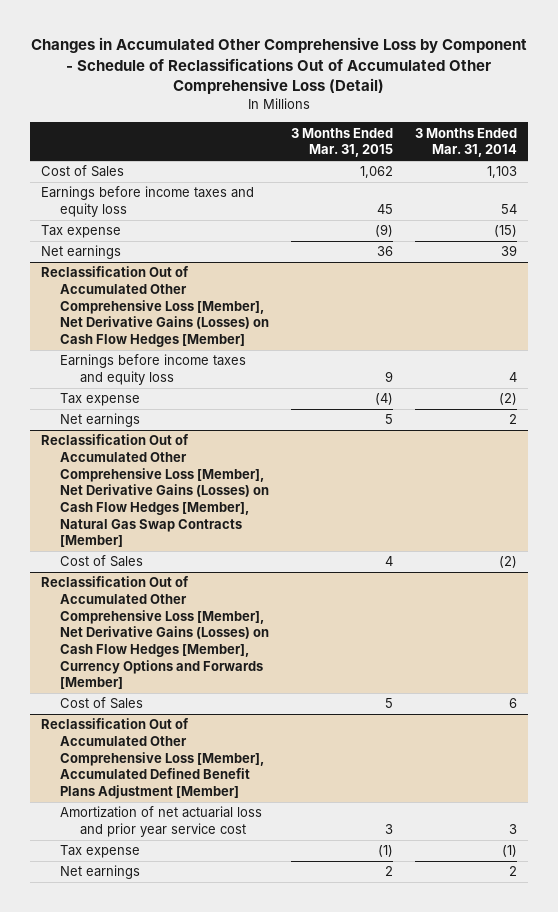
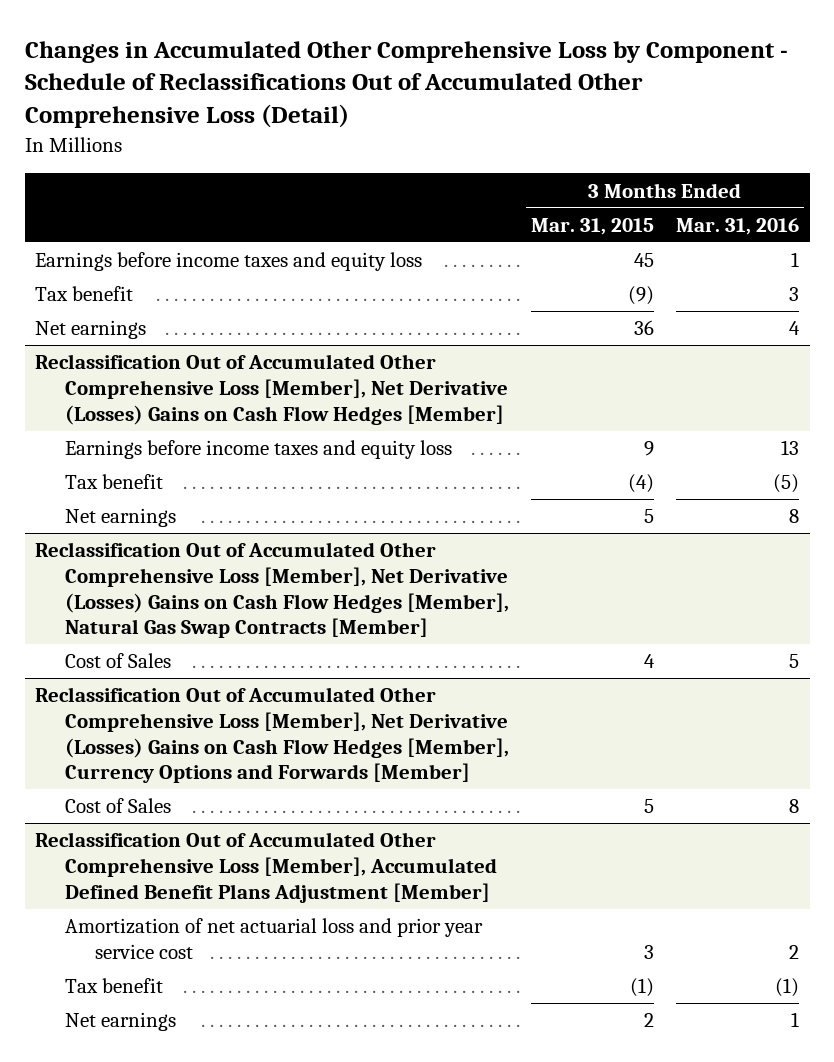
[415,127,518,158] 3 Months Ended Mar. 31, 2014 -> none
none -> [675,217,799,235] Mar. 31, 2016
[40,165,124,178] Cost of Sales -> none
[40,225,121,239] Tax expense -> [35,286,134,302] Tax benefit
[40,266,270,347] Reclassification Out of Accumulated Other Comprehensive Loss [Member], Net Derivative Gains (Losses) on Cash Flow Hedges [Member] -> [35,354,509,425] Reclassification Out of Accumulated Other Comprehensive Loss [Member], Net Derivative (Losses) Gains on Cash Flow Hedges [Member]
[60,393,141,407] Tax expense -> [65,474,164,490] Tax benefit
[40,434,270,548] Reclassification Out of Accumulated Other Comprehensive Loss [Member], Net Derivative Gains (Losses) on Cash Flow Hedges [Member], Natural Gas Swap Contracts [Member] -> [35,542,510,639] Reclassification Out of Accumulated Other Comprehensive Loss [Member], Net Derivative (Losses) Gains on Cash Flow Hedges [Member], Natural Gas Swap Contracts [Member]
[40,576,270,690] Reclassification Out of Accumulated Other Comprehensive Loss [Member], Net Derivative Gains (Losses) on Cash Flow Hedges [Member], Currency Options and Forwards [Member] -> [35,687,510,784] Reclassification Out of Accumulated Other Comprehensive Loss [Member], Net Derivative (Losses) Gains on Cash Flow Hedges [Member], Currency Options and Forwards [Member]
[60,845,141,859] Tax expense -> [65,978,164,994] Tax benefit

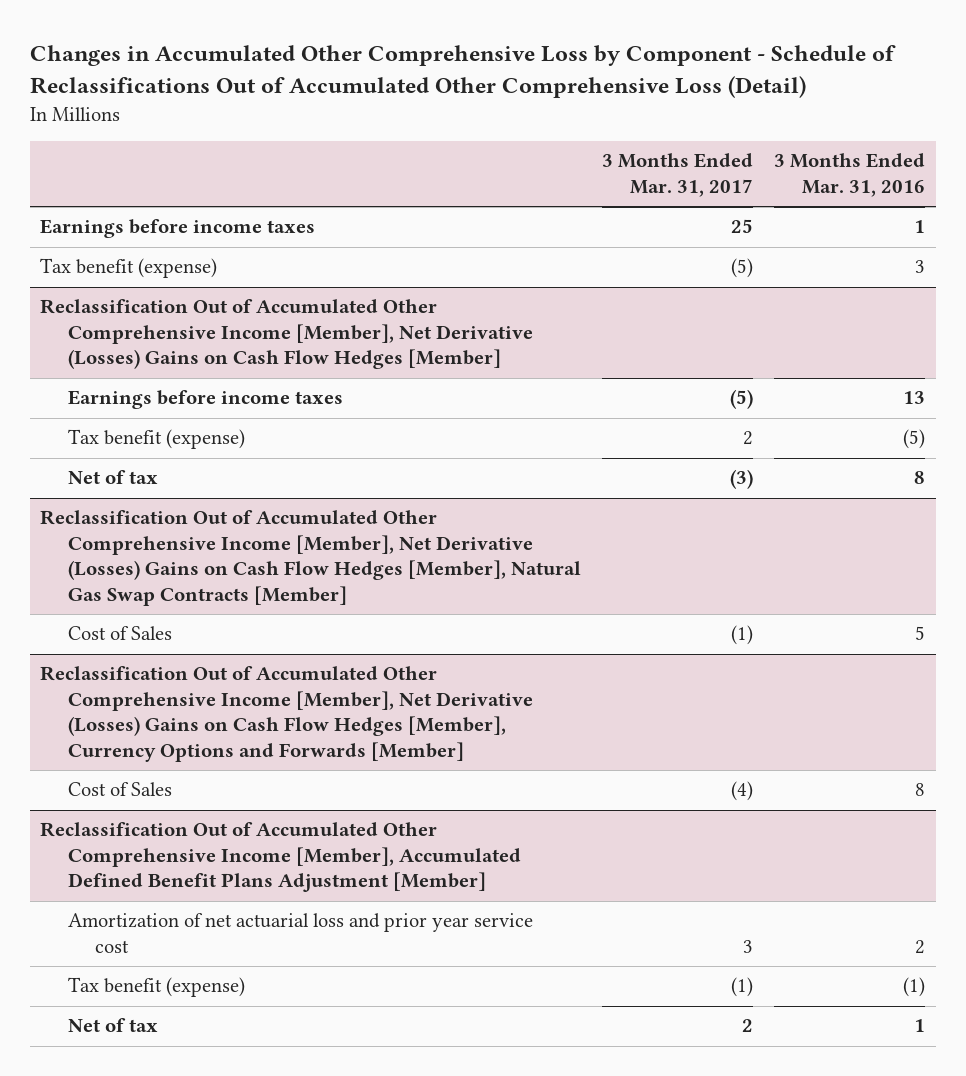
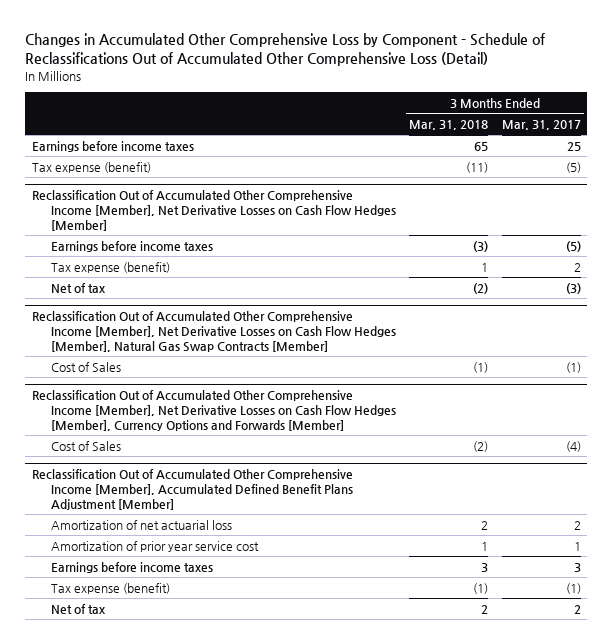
[774,153,926,197] 3 Months Ended Mar. 31, 2016 -> none
none -> [409,119,489,130] Mar. 31, 2018
[40,258,218,279] Tax benefit (expense) -> [31,161,151,173] Tax expense (benefit)
[40,299,533,370] Reclassification Out of Accumulated Other Comprehensive Income [Member], Net Derivative (Losses) Gains on Cash Flow Hedges [Member] -> [31,190,397,231] Reclassification Out of Accumulated Other Comprehensive Income [Member], Net Derivative Losses on Cash Flow Hedges [Member]
[67,429,245,450] Tax benefit (expense) -> [51,261,171,273] Tax expense (benefit)
[40,510,581,606] Reclassification Out of Accumulated Other Comprehensive Income [Member], Net Derivative (Losses) Gains on Cash Flow Hedges [Member], Natural Gas Swap Contracts [Member] -> [31,311,397,352] Reclassification Out of Accumulated Other Comprehensive Income [Member], Net Derivative Losses on Cash Flow Hedges [Member], Natural Gas Swap Contracts [Member]
[40,666,533,762] Reclassification Out of Accumulated Other Comprehensive Income [Member], Net Derivative (Losses) Gains on Cash Flow Hedges [Member], Currency Options and Forwards [Member] -> [31,390,397,431] Reclassification Out of Accumulated Other Comprehensive Income [Member], Net Derivative Losses on Cash Flow Hedges [Member], Currency Options and Forwards [Member]
none -> [51,519,233,530] Amortization of net actuarial loss
[67,913,533,953] Amortization of net actuarial loss and prior year service cost -> [51,540,260,552] Amortization of prior year service cost
[743,939,754,953] 3 -> [573,541,581,551] 1
none -> [51,561,214,573] Earnings before income taxes
[67,977,245,998] Tax benefit (expense) -> [51,582,171,594] Tax expense (benefit)

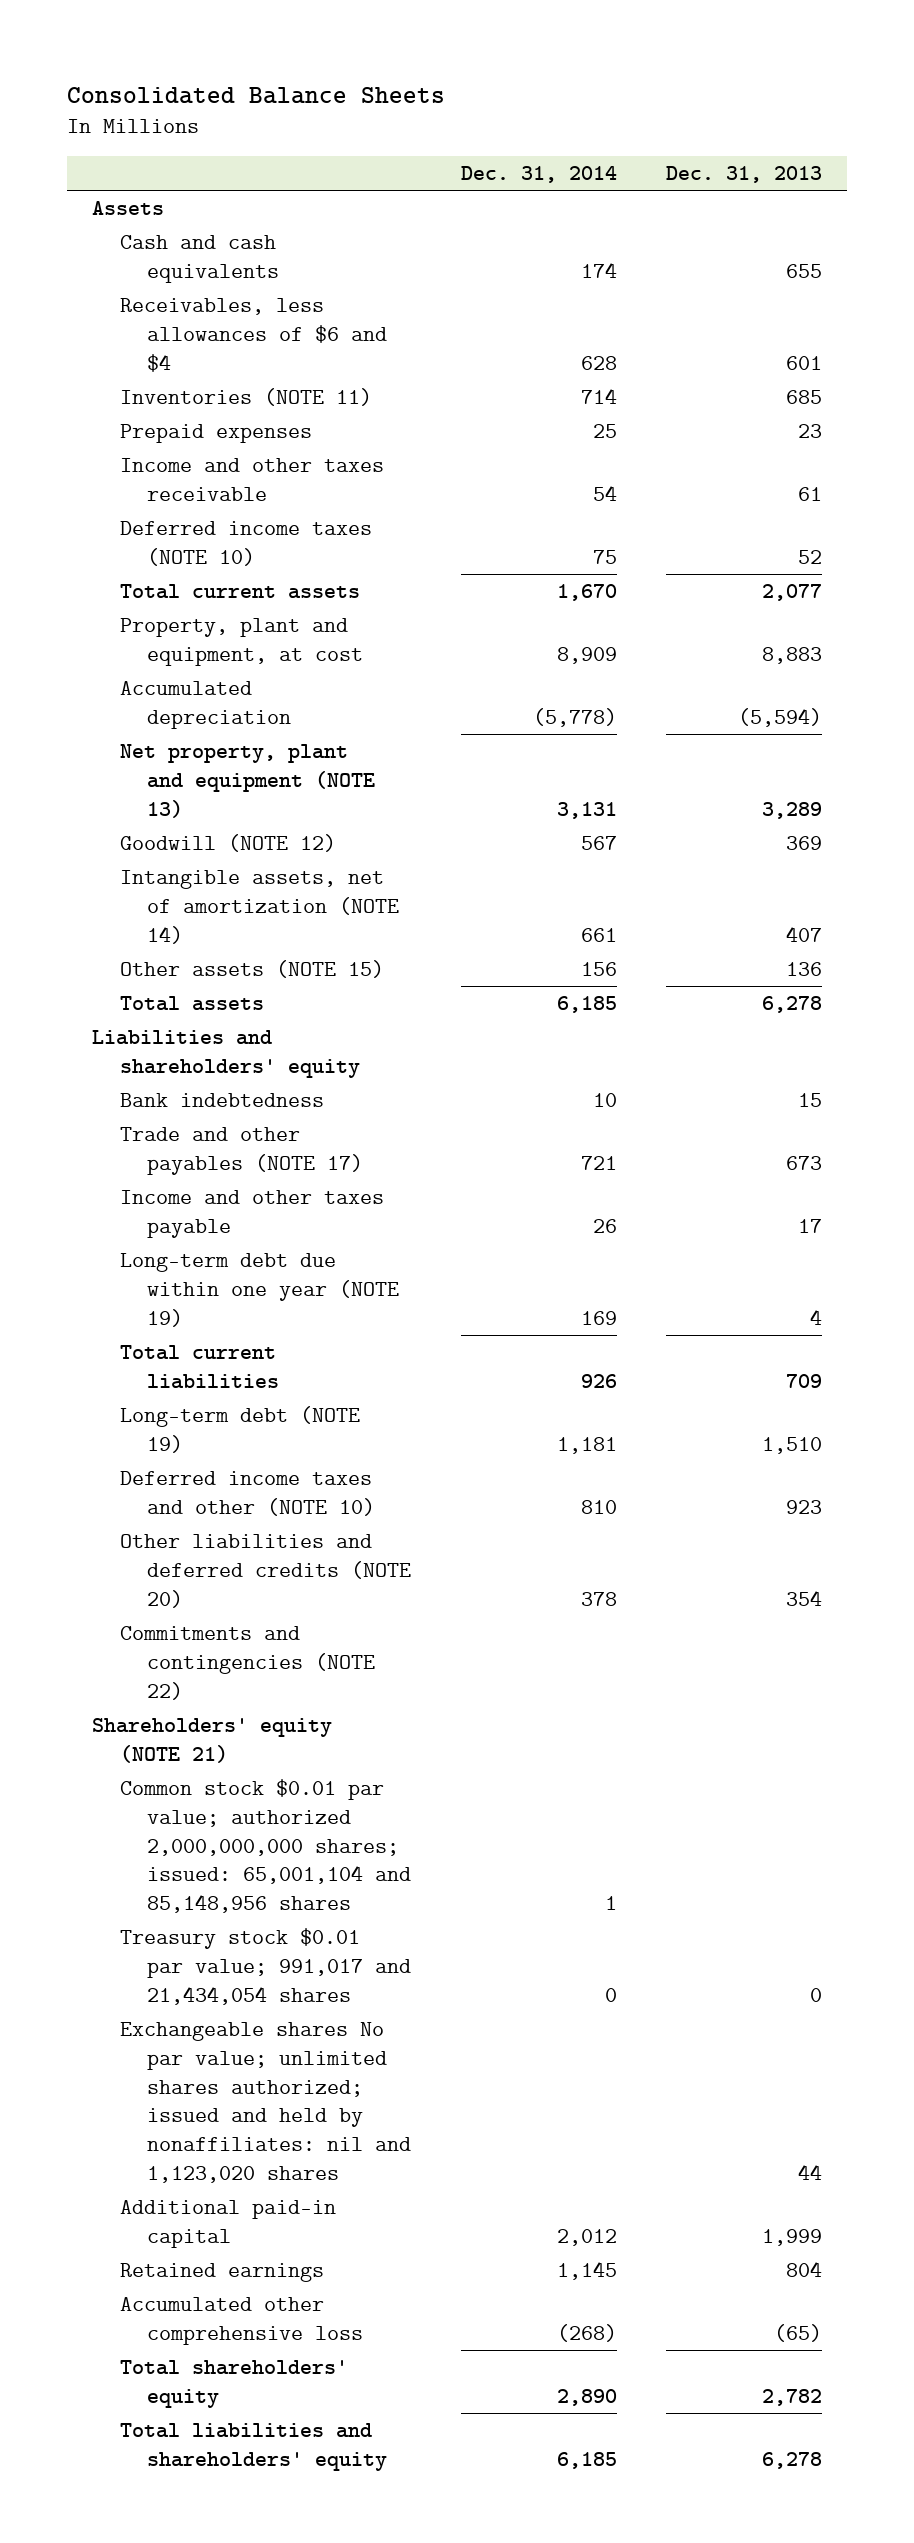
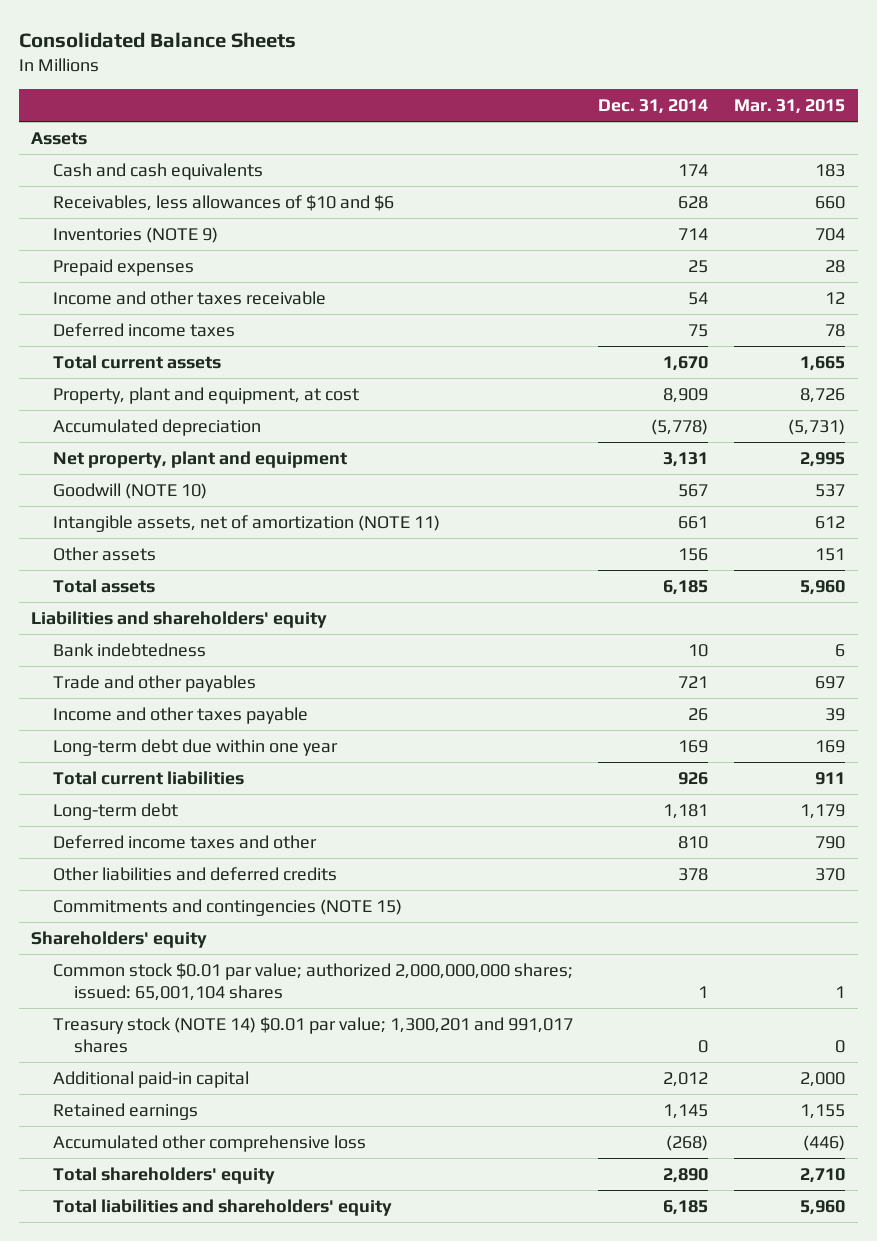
[666,166,823,184] Dec. 31, 2013 -> none
none -> [734,98,846,114] Mar. 31, 2015
[119,298,388,372] Receivables, less allowances of $6 and $4 -> [52,195,394,212] Receivables, less allowances of $10 and $6
[119,388,372,407] Inventories (NOTE 11) -> [52,227,218,244] Inventories (NOTE 9)
[119,521,372,566] Deferred income taxes (NOTE 10) -> [52,323,235,338] Deferred income taxes
[119,744,376,818] Net property, plant and equipment (NOTE 13) -> [52,451,347,469] Net property, plant and equipment
[119,834,336,853] Goodwill (NOTE 12) -> [52,483,207,500] Goodwill (NOTE 10)
[119,870,400,944] Intangible assets, net of amortization (NOTE 14) -> [52,515,440,533] Intangible assets, net of amortization (NOTE 11)
[119,960,384,979] Other assets (NOTE 15) -> [52,547,156,562] Other assets
[119,1127,364,1175] Trade and other payables (NOTE 17) -> [52,675,256,693] Trade and other payables
[119,1253,400,1327] Long-term debt due within one year (NOTE 19) -> [52,739,338,757] Long-term debt due within one year
[119,2022,412,2183] Exchangeable shares No par value; unlimited shares authorized; issued and held by nonaffiliates: nil and 1,123,020 shares -> none
[119,1406,360,1453] Long-term debt (NOTE 19) -> [52,803,178,821] Long-term debt
[119,1471,376,1516] Deferred income taxes and other (NOTE 10) -> [52,835,317,850] Deferred income taxes and other
[119,1534,412,1608] Other liabilities and deferred credits (NOTE 20) -> [52,867,337,882] Other liabilities and deferred credits
[119,1626,376,1700] Commitments and contingencies (NOTE 22) -> [52,899,402,917] Commitments and contingencies (NOTE 15)
[92,1718,333,1763] Shareholders' equity (NOTE 21) -> [31,931,208,949] Shareholders' equity
[119,1779,412,1913] Common stock $0.01 par value; authorized 2,000,000,000 shares; issued: 65,001,104 and 85,148,956 shares -> [52,963,573,1001] Common stock $0.01 par value; authorized 2,000,000,000 shares; issued: 65,001,104 shares
[119,1928,412,2005] Treasury stock $0.01 par value; 991,017 and 21,434,054 shares -> [52,1017,573,1053] Treasury stock (NOTE 14) $0.01 par value; 1,300,201 and 991,017 shares

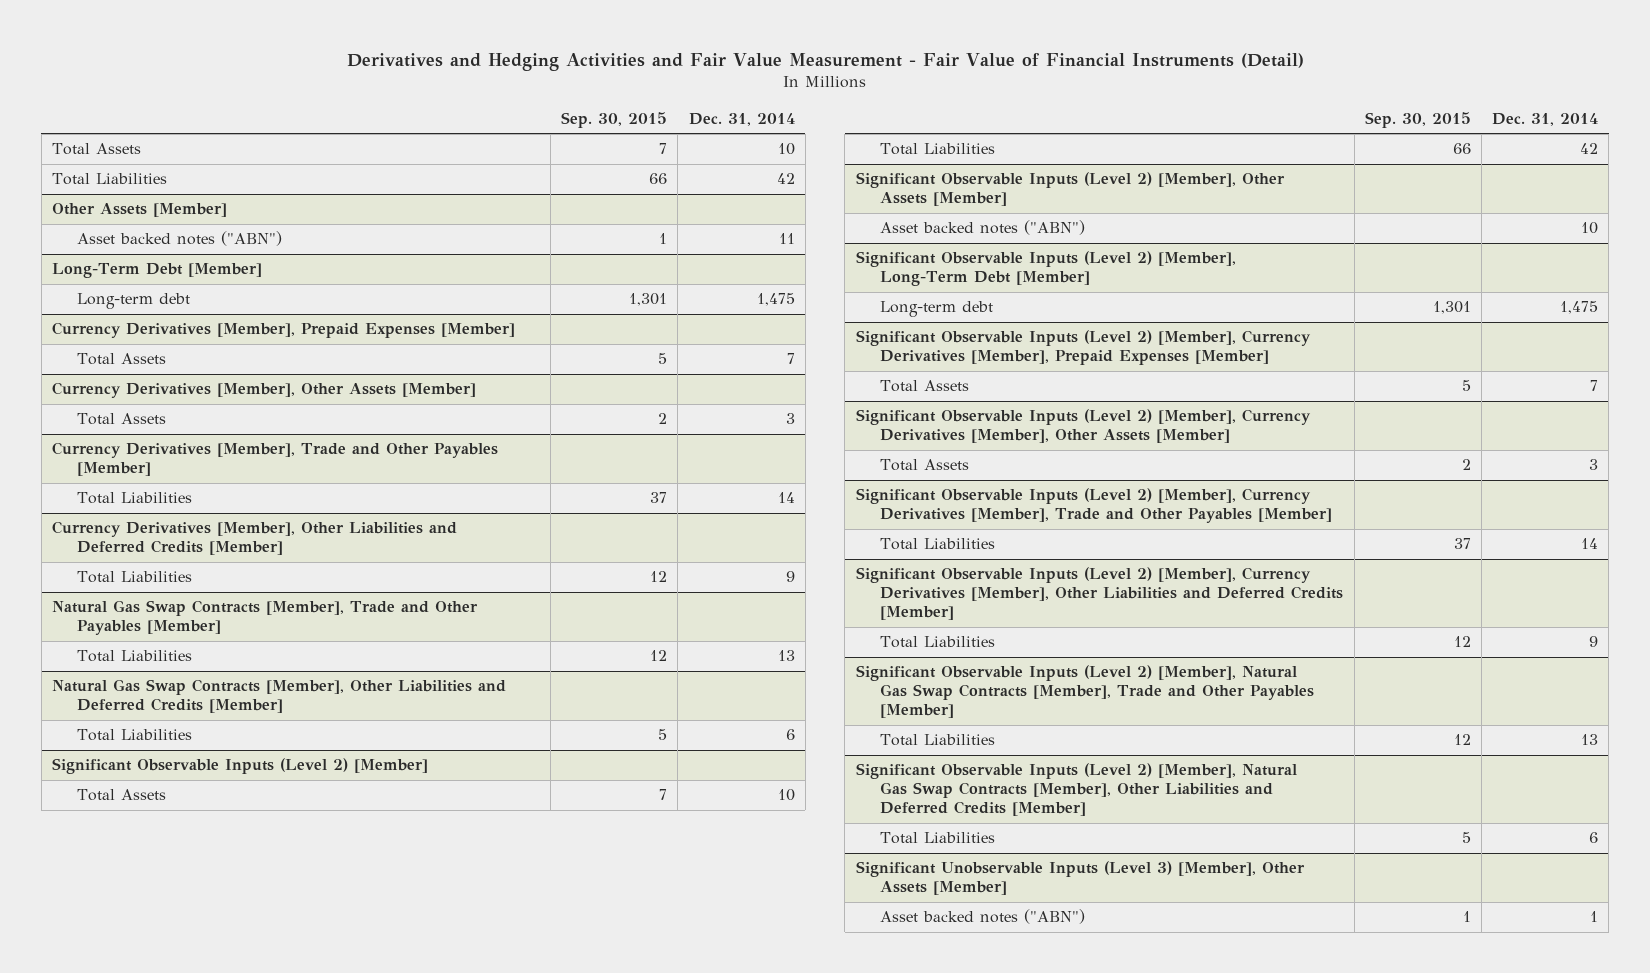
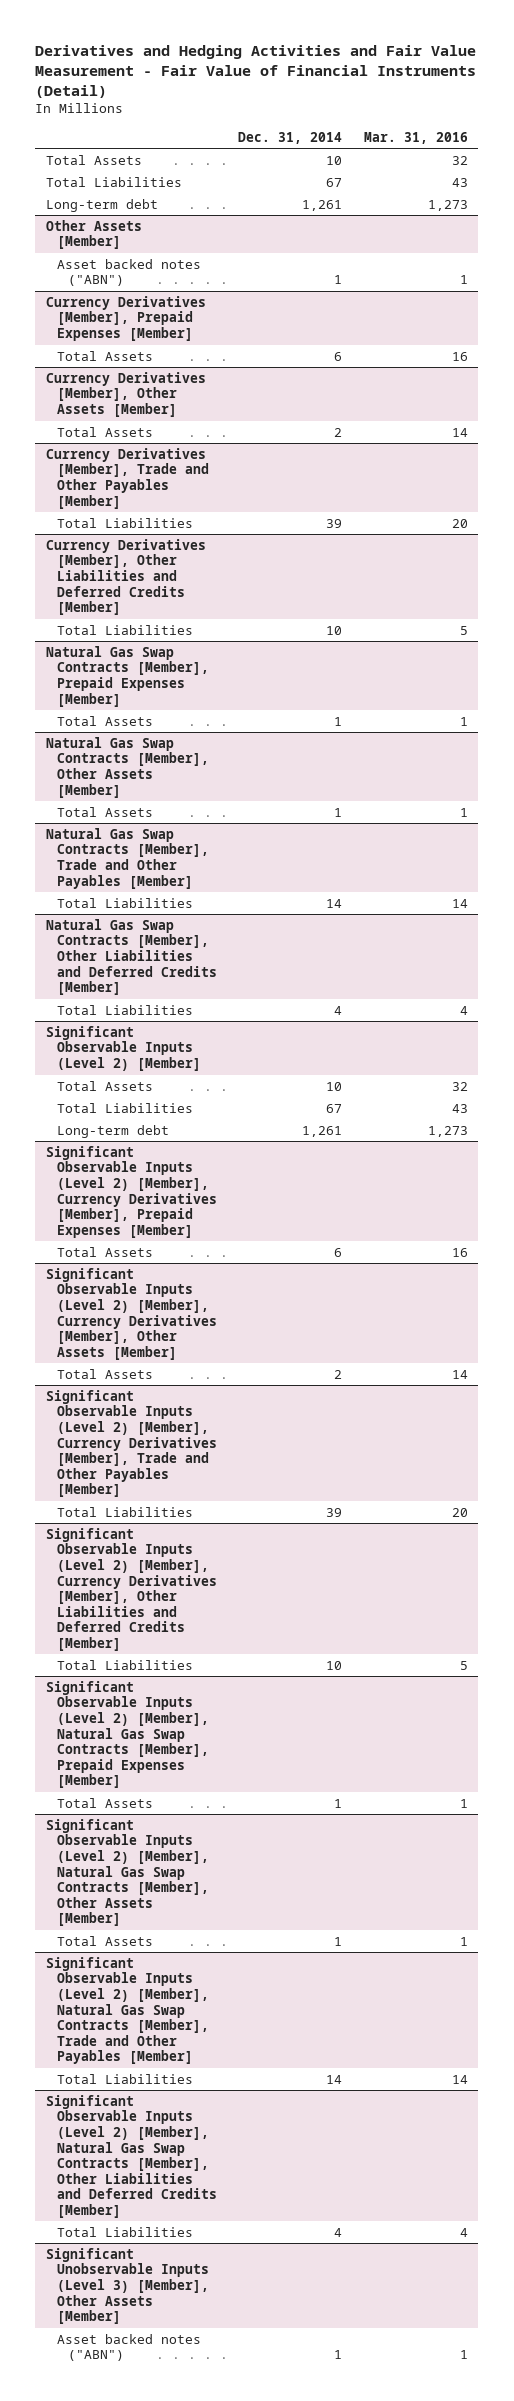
[561,111,668,128] Sep. 30, 2015 -> none
none -> [363,131,468,144] Mar. 31, 2016
[776,173,795,185] 42 -> [326,177,343,187] 67
none -> [46,198,159,212] Long-term debt
[52,263,263,279] Long-Term Debt [Member] -> none
[76,293,190,310] Long-term debt -> none
[778,233,795,245] 11 -> [334,275,343,285] 1
[786,353,795,365] 7 -> [334,351,343,361] 6
[785,413,795,425] 3 -> [334,427,343,437] 2
[777,492,795,504] 14 -> [326,518,343,528] 39
[785,571,795,583] 9 -> [326,625,343,635] 10
none -> [46,645,210,707] Natural Gas Swap Contracts [Member], Prepaid Expenses [Member]
none -> [57,715,154,726] Total Assets
none -> [46,736,210,798] Natural Gas Swap Contracts [Member], Other Assets [Member]
none -> [57,806,154,817] Total Assets
[777,650,795,662] 13 -> [326,898,343,908] 14
[785,729,795,741] 6 -> [334,1005,343,1015] 4
[855,172,1285,207] Significant Observable Inputs (Level 2) [Member], Other Assets [Member] -> none
[880,220,1086,236] Asset backed notes ("ABN") -> none
[855,251,1236,287] Significant Observable Inputs (Level 2) [Member], Long-Term Debt [Member] -> none
[1580,143,1599,155] 42 -> [326,1103,343,1113] 67
[1560,301,1599,315] 1,475 -> [302,1125,343,1137] 1,261
[1590,380,1599,392] 7 -> [334,1247,343,1257] 6
[1589,459,1599,471] 3 -> [334,1369,343,1379] 2
[1581,538,1599,550] 14 -> [326,1507,343,1517] 39
[1589,636,1599,648] 9 -> [326,1660,343,1670] 10
none -> [46,1680,210,1789] Significant Observable Inputs (Level 2) [Member], Natural Gas Swap Contracts [Member], Prepaid Expenses [Member]
none -> [57,1797,154,1808] Total Assets
none -> [46,1818,210,1927] Significant Observable Inputs (Level 2) [Member], Natural Gas Swap Contracts [Member], Other Assets [Member]
none -> [57,1935,154,1946] Total Assets
[1581,734,1599,746] 13 -> [326,2074,343,2084] 14
[1589,832,1599,844] 6 -> [334,2227,343,2237] 4

